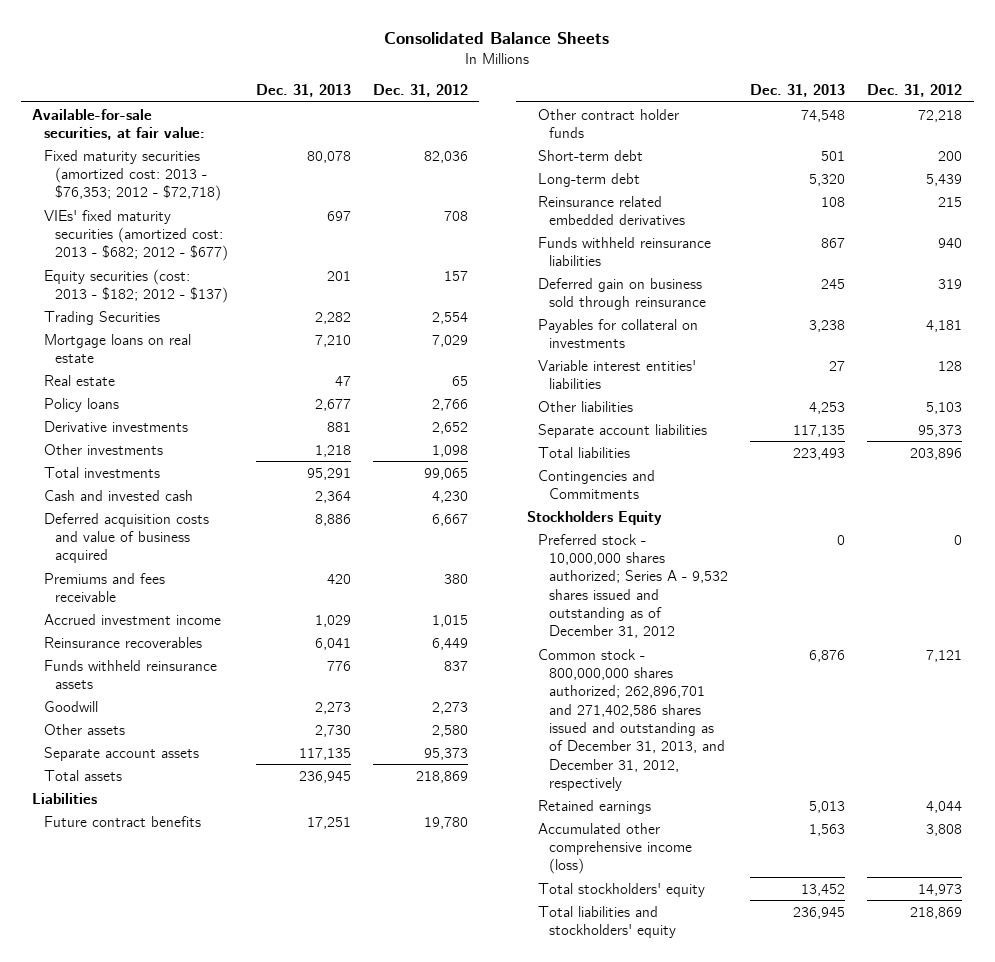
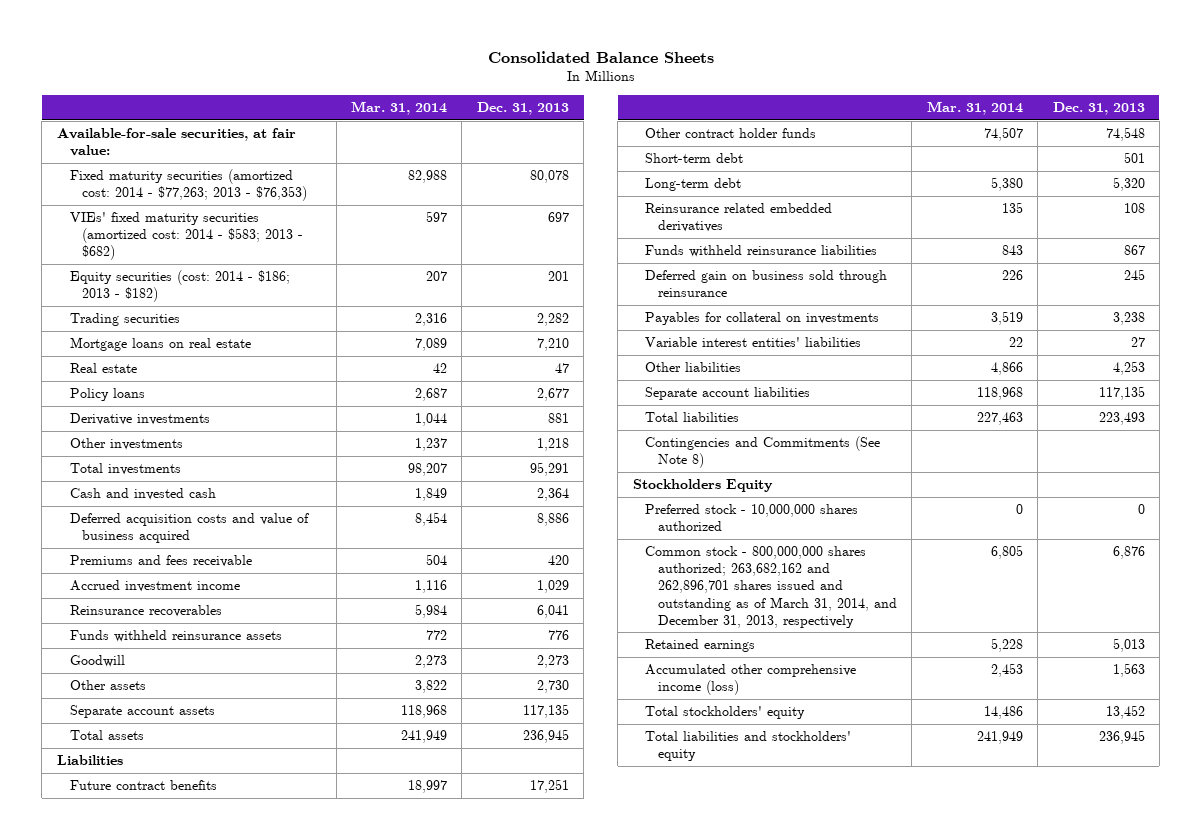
[373,84,469,98] Dec. 31, 2012 -> none
none -> [351,100,448,115] Mar. 31, 2014
[43,149,221,202] Fixed maturity securities (amortized cost: 2013 - $76,353; 2012 - $72,718) -> [69,169,308,202] Fixed maturity securities (amortized cost: 2014 - $77,263; 2013 - $76,353)
[43,209,228,262] VIEs' fixed maturity securities (amortized cost: 2013 - $682; 2012 - $677) -> [69,212,304,261] VIEs' fixed maturity securities (amortized cost: 2014 - $583; 2013 - $682)
[43,268,228,303] Equity securities (cost: 2013 - $182; 2012 - $137) -> [69,270,290,303] Equity securities (cost: 2014 - $186; 2013 - $182)
[43,310,160,325] Trading Securities -> [69,313,180,327] Trading securities
[538,469,656,499] Contingencies and Commitments -> [645,436,881,469] Contingencies and Commitments (See Note 8)
[538,533,729,639] Preferred stock - 10,000,000 shares authorized; Series A - 9,532 shares issued and outstanding as of December 31, 2012 -> [645,504,859,532] Preferred stock - 10,000,000 shares authorized
[538,648,726,791] Common stock - 800,000,000 shares authorized; 262,896,701 and 271,402,586 shares issued and outstanding as of December 31, 2013, and December 31, 2012, respectively -> [645,546,898,628] Common stock - 800,000,000 shares authorized; 263,682,162 and 262,896,701 shares issued and outstanding as of March 31, 2014, and December 31, 2013, respectively

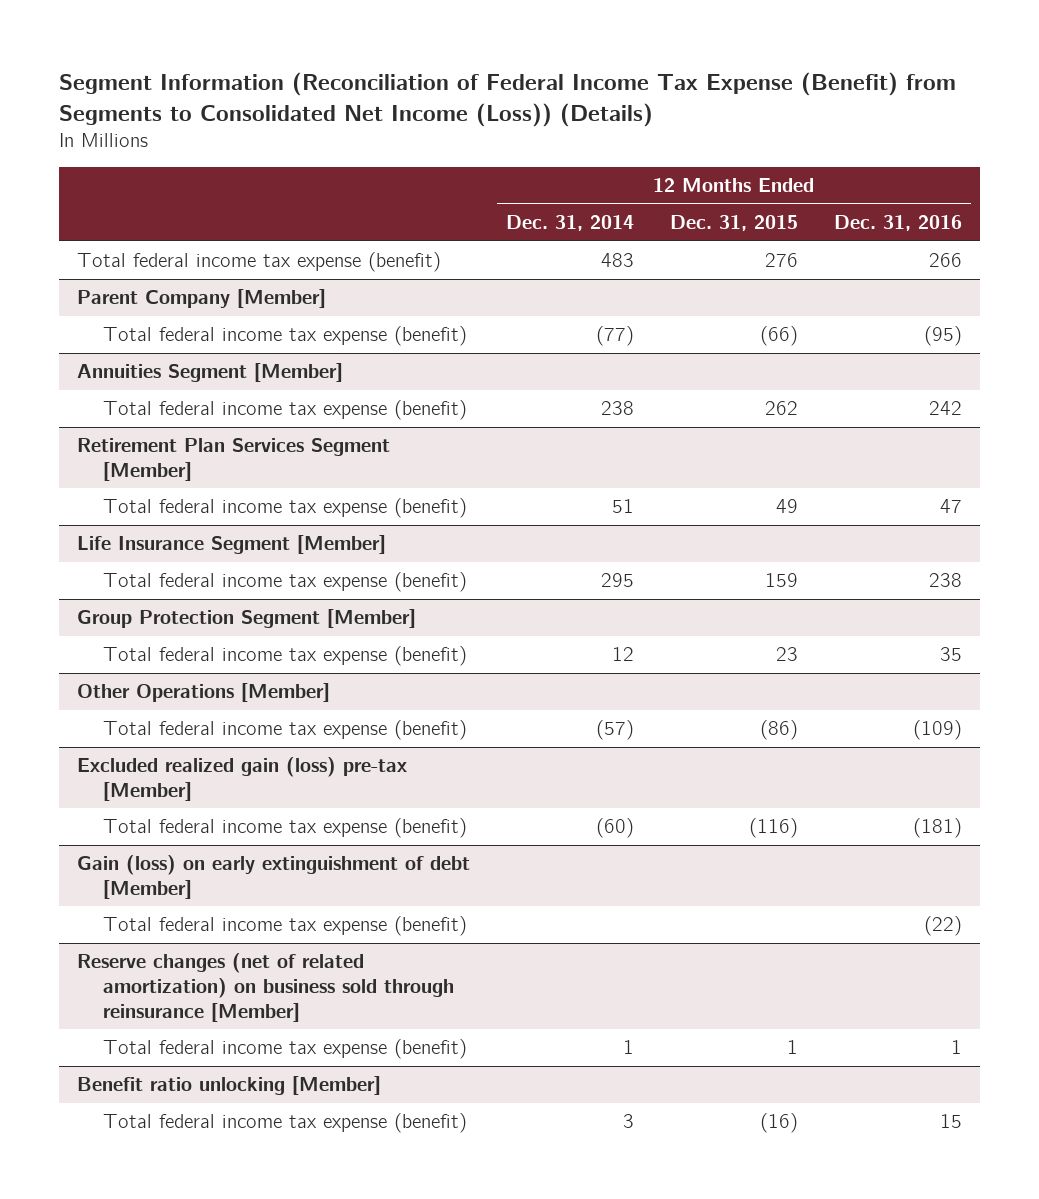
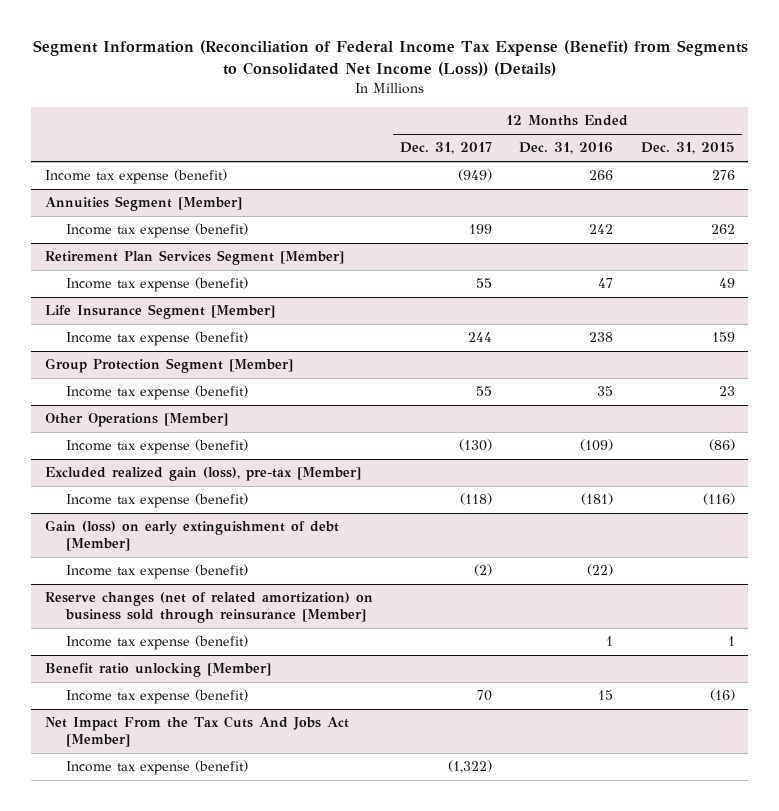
[506,215,635,232] Dec. 31, 2014 -> none
none -> [399,142,492,155] Dec. 31, 2017
[77,289,327,309] Parent Company [Member] -> none
[102,326,467,347] Total federal income tax expense (benefit) -> none
[77,252,442,273] Total federal income tax expense (benefit) -> [44,169,227,185] Income tax expense (benefit)
[102,400,467,421] Total federal income tax expense (benefit) -> [65,223,248,239] Income tax expense (benefit)
[102,498,467,519] Total federal income tax expense (benefit) -> [65,277,248,293] Income tax expense (benefit)
[102,572,467,593] Total federal income tax expense (benefit) -> [65,331,248,347] Income tax expense (benefit)
[102,646,467,667] Total federal income tax expense (benefit) -> [65,385,248,401] Income tax expense (benefit)
[102,720,467,741] Total federal income tax expense (benefit) -> [65,439,248,455] Income tax expense (benefit)
[77,757,408,801] Excluded realized gain (loss) pre-tax [Member] -> [44,467,361,482] Excluded realized gain (loss), pre-tax [Member]
[102,818,467,839] Total federal income tax expense (benefit) -> [65,493,248,509] Income tax expense (benefit)
[102,916,467,937] Total federal income tax expense (benefit) -> [65,564,248,580] Income tax expense (benefit)
[102,1039,467,1060] Total federal income tax expense (benefit) -> [65,635,248,651] Income tax expense (benefit)
[102,1113,467,1134] Total federal income tax expense (benefit) -> [65,689,248,705] Income tax expense (benefit)
none -> [44,716,349,748] Net Impact From the Tax Cuts And Jobs Act [Member]
none -> [65,760,248,776] Income tax expense (benefit)

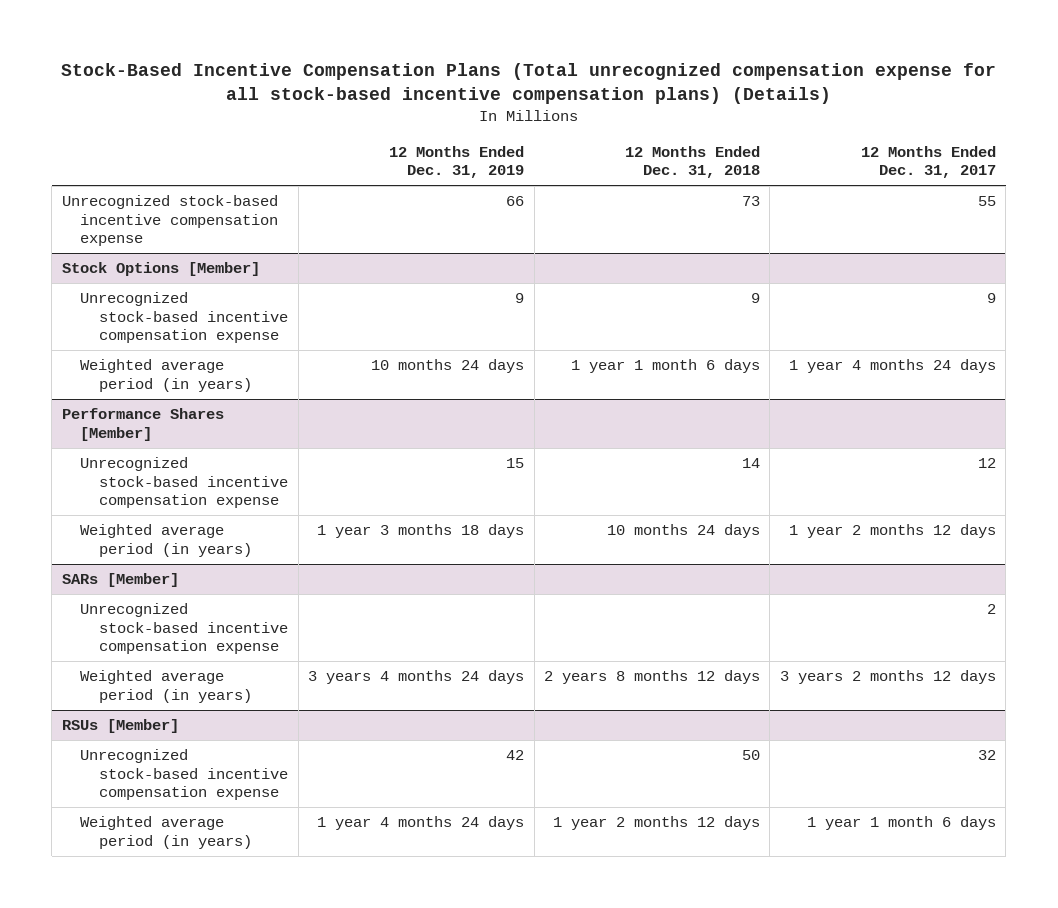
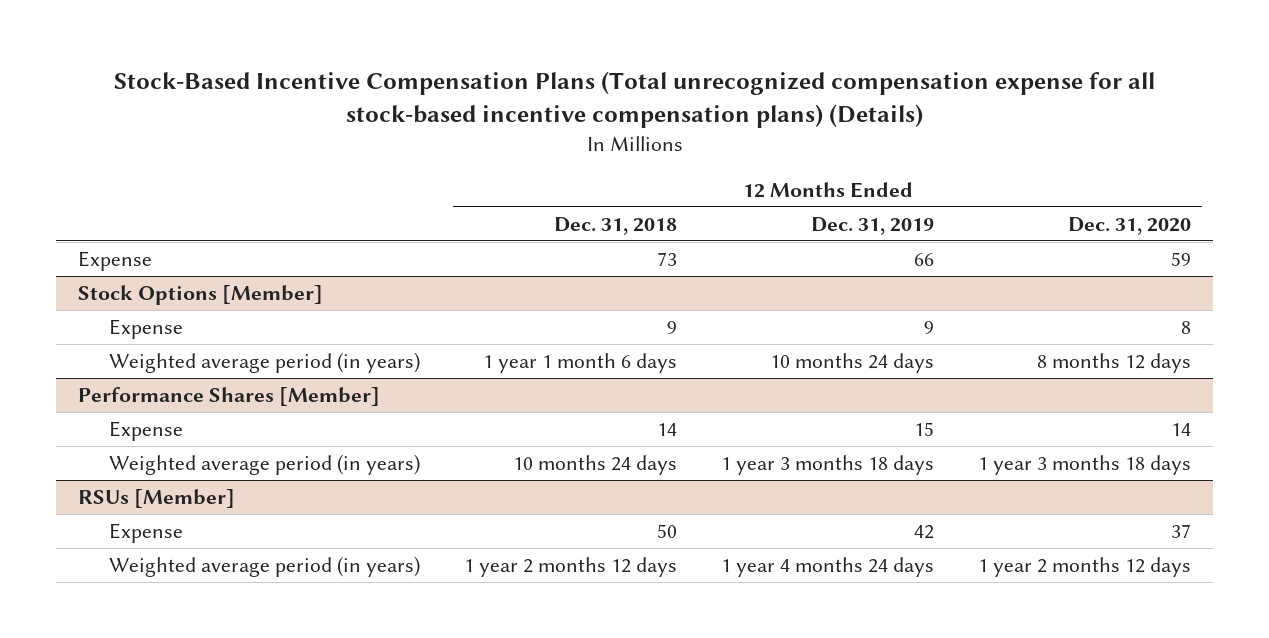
[860,145,996,179] 12 Months Ended Dec. 31, 2017 -> none
none -> [1068,216,1192,235] Dec. 31, 2020
[61,195,279,246] Unrecognized stock-based incentive compensation expense -> [77,250,152,271] Expense
[80,292,289,343] Unrecognized stock-based incentive compensation expense -> [109,318,184,339] Expense
[80,457,289,508] Unrecognized stock-based incentive compensation expense -> [109,420,184,441] Expense
[61,573,179,588] SARs [Member] -> none
[80,603,289,654] Unrecognized stock-based incentive compensation expense -> none
[80,670,253,703] Weighted average period (in years) -> none
[80,749,289,800] Unrecognized stock-based incentive compensation expense -> [109,522,184,543] Expense

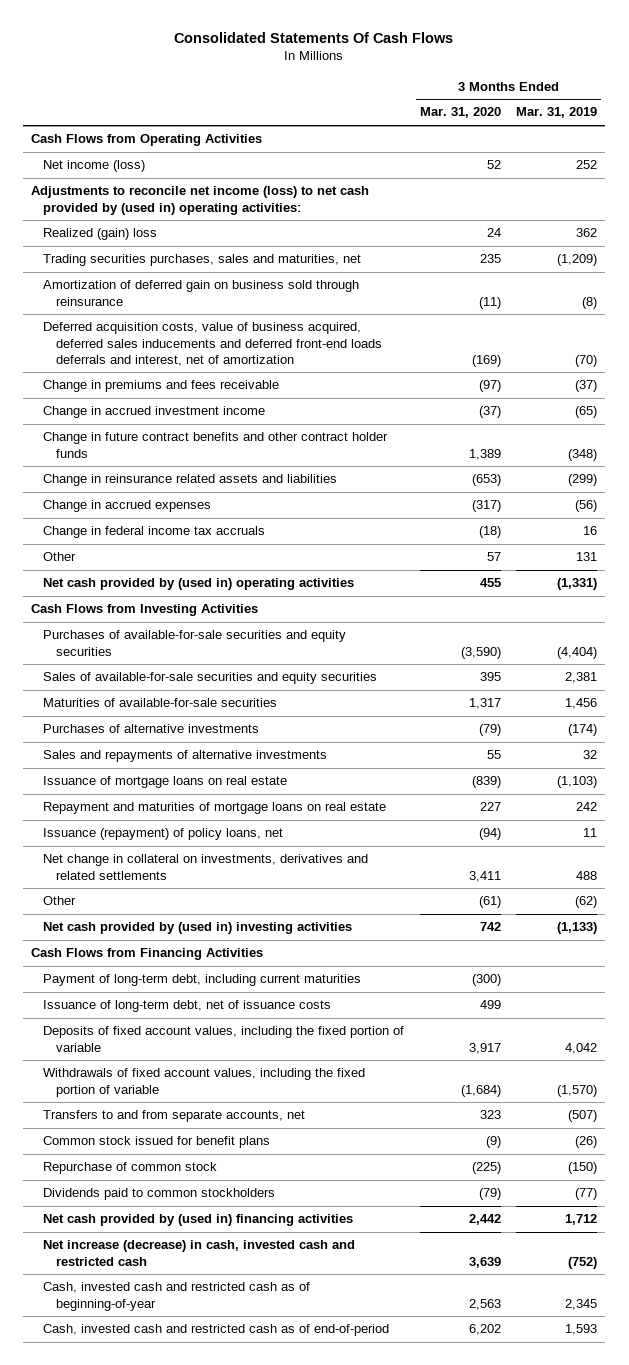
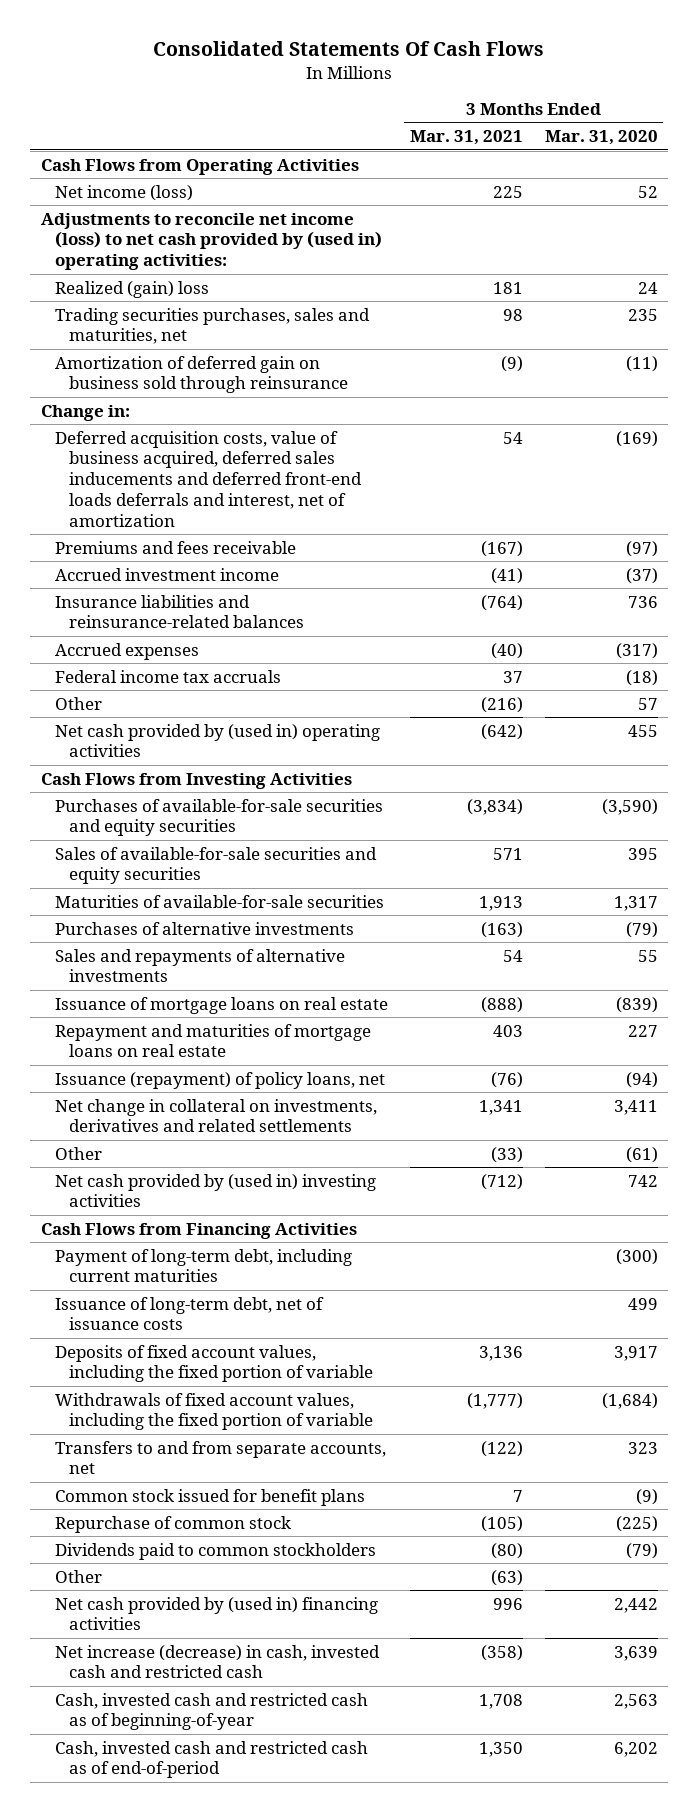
[516,107,598,119] Mar. 31, 2019 -> none
none -> [409,130,523,146] Mar. 31, 2021
none -> [40,404,130,421] Change in:
[43,432,389,458] Change in future contract benefits and other contract holder funds -> none
[43,380,280,393] Change in premiums and fees receivable -> [55,540,297,554] Premiums and fees receivable
[43,406,266,419] Change in accrued investment income -> [55,567,280,581] Accrued investment income
[43,474,338,487] Change in reinsurance related assets and liabilities -> [55,594,305,629] Insurance liabilities and reinsurance-related balances
[471,474,501,487] (653) -> [627,595,658,608] 736
[43,500,212,513] Change in accrued expenses -> [55,642,200,660] Accrued expenses
[43,526,266,539] Change in federal income tax accruals -> [55,669,282,683] Federal income tax accruals
none -> [55,1569,103,1583] Other

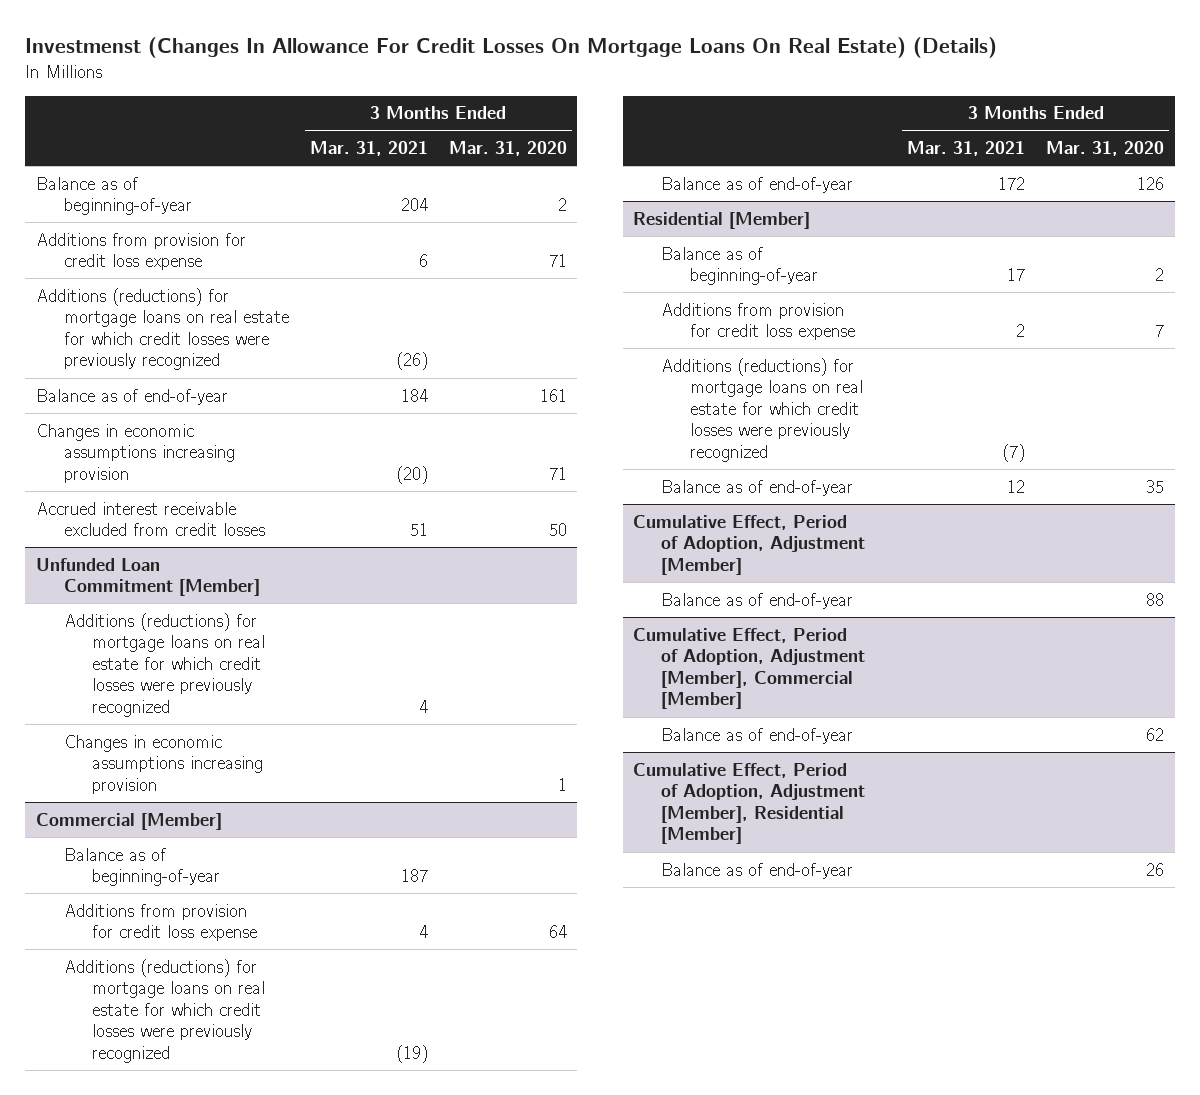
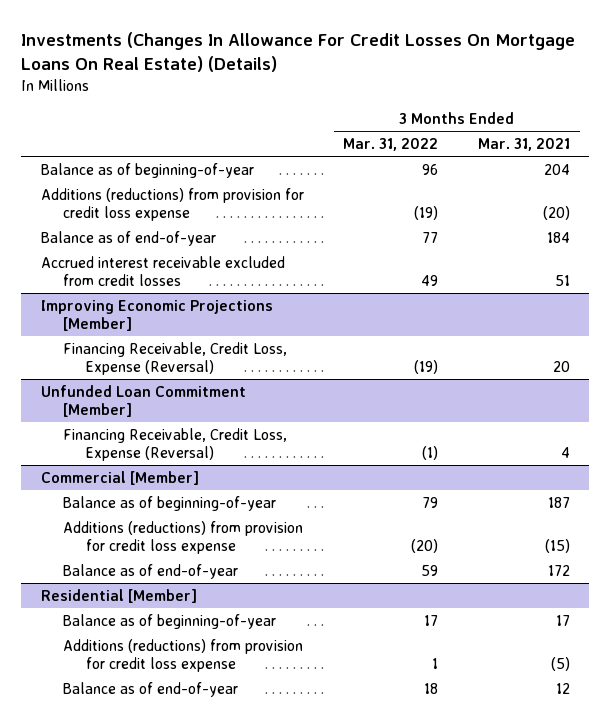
[25,37,998,59] Investmenst (Changes In Allowance For Credit Losses On Mortgage Loans On Real Estate) (Details) -> [21,31,576,72] Investments (Changes In Allowance For Credit Losses On Mortgage Loans On Real Estate) (Details)
[448,141,567,157] Mar. 31, 2020 -> none
none -> [343,137,439,151] Mar. 31, 2022
[35,287,289,371] Additions (reductions) for mortgage loans on real estate for which credit losses were previously recognized -> none
[35,232,246,271] Additions from provision for credit loss expense -> [41,187,305,222] Additions (reductions) from provision for credit loss expense
[418,254,428,268] 6 -> [542,206,570,221] (20)
[35,423,235,483] Changes in economic assumptions increasing provision -> none
none -> [41,299,274,332] Improving Economic Projections [Member]
none -> [63,341,288,376] Financing Receivable, Credit Loss, Expense (Reversal)
[63,612,266,717] Additions (reductions) for mortgage loans on real estate for which credit losses were previously recognized -> none
[63,734,264,794] Changes in economic assumptions increasing provision -> none
none -> [63,427,288,462] Financing Receivable, Credit Loss, Expense (Reversal)
[63,958,266,1063] Additions (reductions) for mortgage loans on real estate for which credit losses were previously recognized -> none
[63,903,258,942] Additions from provision for credit loss expense -> [63,520,304,555] Additions (reductions) from provision for credit loss expense
[418,925,428,939] 4 -> [544,539,570,554] (15)
[661,357,863,462] Additions (reductions) for mortgage loans on real estate for which credit losses were previously recognized -> none
[661,302,855,341] Additions from provision for credit loss expense -> [63,638,304,673] Additions (reductions) from provision for credit loss expense
[1016,324,1026,338] 2 -> [550,657,570,672] (5)
[633,514,866,575] Cumulative Effect, Period of Adoption, Adjustment [Member] -> none
[661,592,854,609] Balance as of end-of-year -> none
[633,627,866,710] Cumulative Effect, Period of Adoption, Adjustment [Member], Commercial [Member] -> none
[661,727,854,744] Balance as of end-of-year -> none
[633,762,866,845] Cumulative Effect, Period of Adoption, Adjustment [Member], Residential [Member] -> none
[661,862,854,879] Balance as of end-of-year -> none

